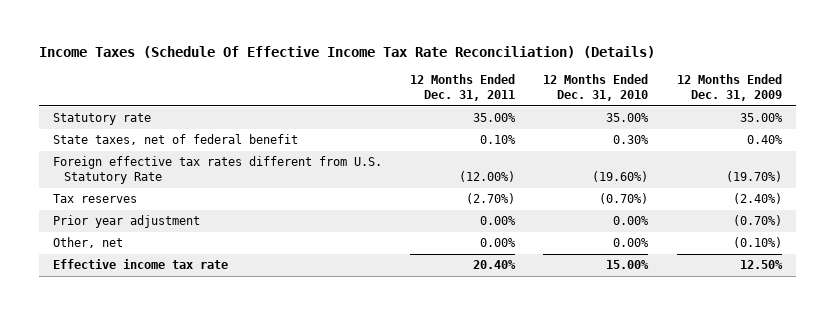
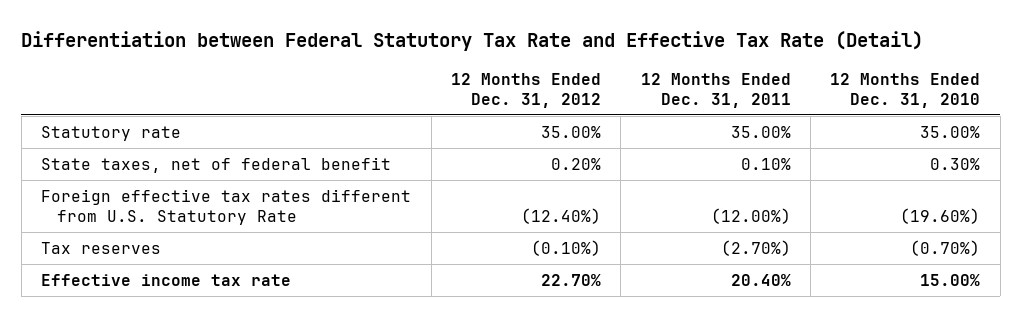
[39,46,656,59] Income Taxes (Schedule Of Effective Income Tax Rate Reconciliation) (Details) -> [21,30,924,51] Differentiation between Federal Statutory Tax Rate and Effective Tax Rate (Detail)
[676,74,782,102] 12 Months Ended Dec. 31, 2009 -> none
none -> [451,72,602,108] 12 Months Ended Dec. 31, 2012
[53,215,201,229] Prior year adjustment -> none
[53,237,124,249] Other, net -> none

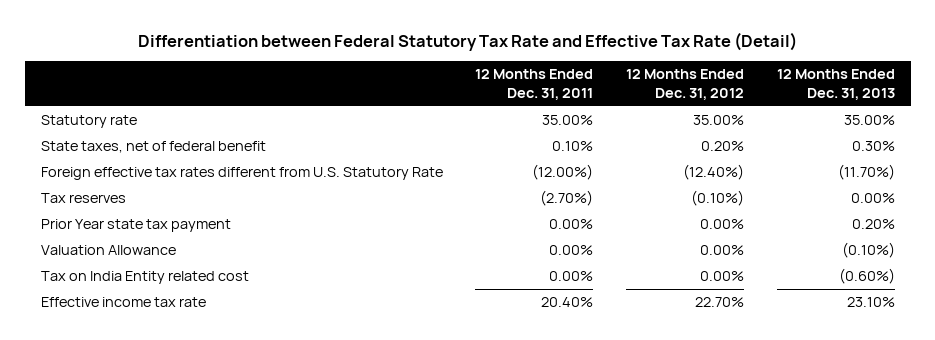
[830,72,981,108] 12 Months Ended Dec. 31, 2010 -> none
none -> [776,69,895,100] 12 Months Ended Dec. 31, 2013
none -> [40,219,231,233] Prior Year state tax payment
none -> [40,245,176,256] Valuation Allowance
none -> [40,271,249,285] Tax on India Entity related cost

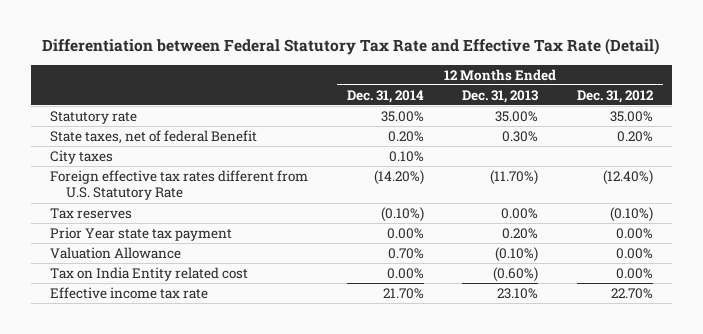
[475,69,594,100] 12 Months Ended Dec. 31, 2011 -> none
none -> [346,89,424,103] Dec. 31, 2014
[40,141,266,154] State taxes, net of federal benefit -> [49,129,257,144] State taxes, net of federal Benefit
none -> [49,149,113,164] City taxes

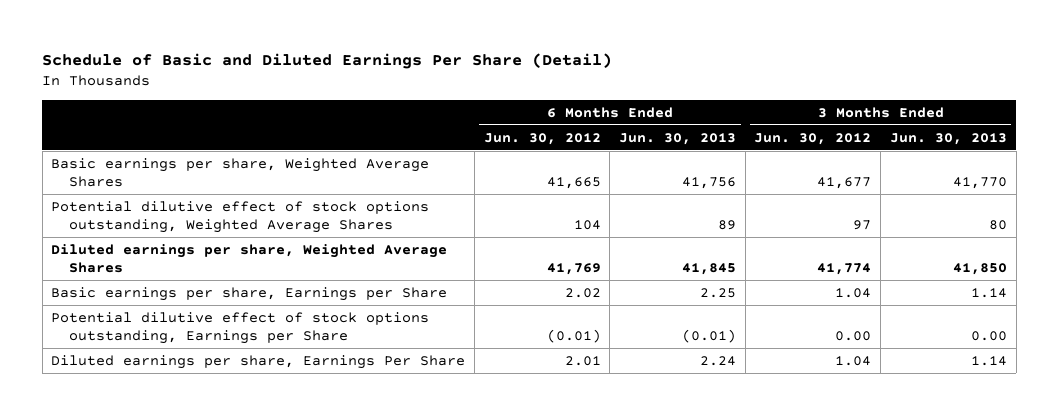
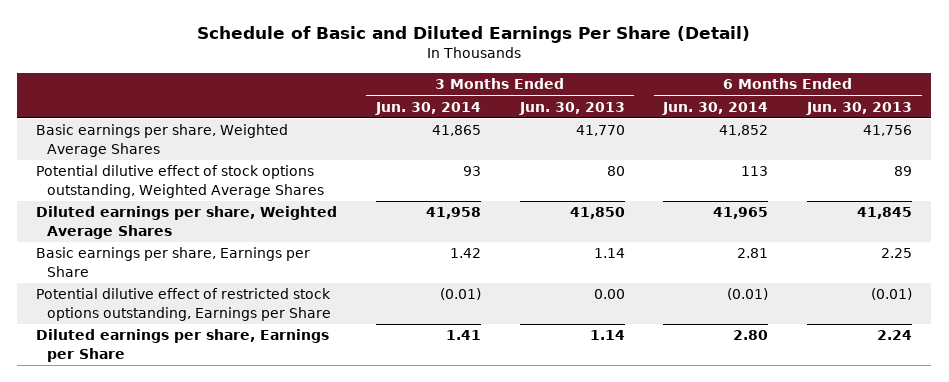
[483,132,601,145] Jun. 30, 2012 -> none
[754,132,872,145] Jun. 30, 2012 -> none
none -> [375,101,482,115] Jun. 30, 2014
none -> [662,101,769,115] Jun. 30, 2014
[51,311,430,344] Potential dilutive effect of stock options outstanding, Earnings per Share -> [36,288,332,321] Potential dilutive effect of restricted stock options outstanding, Earnings per Share
[51,354,466,369] Diluted earnings per share, Earnings Per Share -> [36,329,330,362] Diluted earnings per share, Earnings per Share

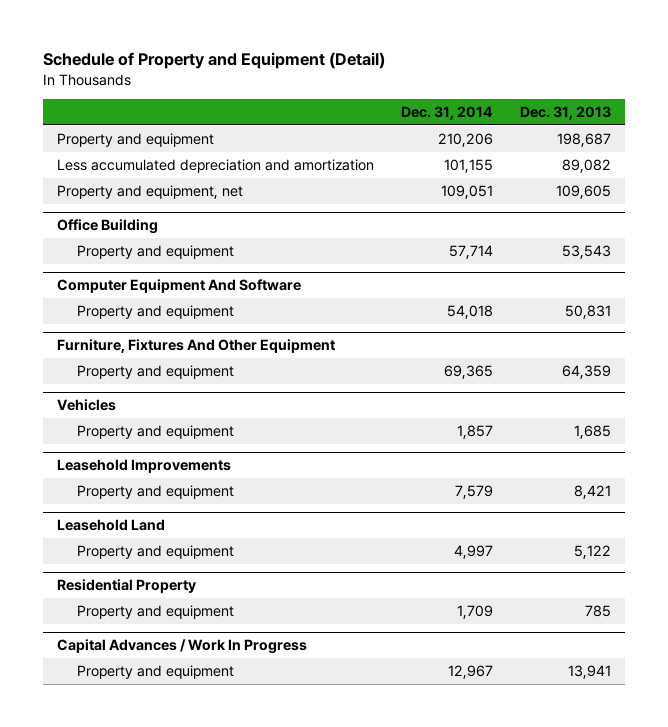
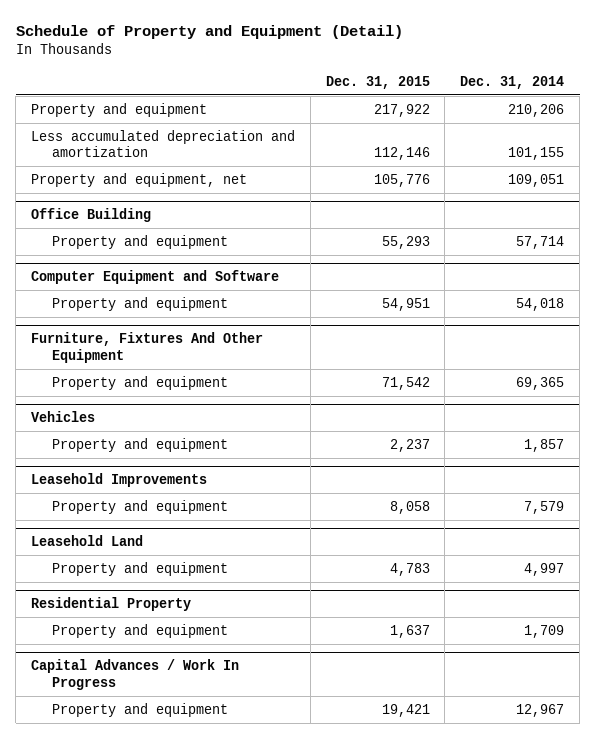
[519,105,611,120] Dec. 31, 2013 -> none
none -> [325,75,430,89] Dec. 31, 2015
[56,279,301,294] Computer Equipment And Software -> [30,270,279,285] Computer Equipment and Software

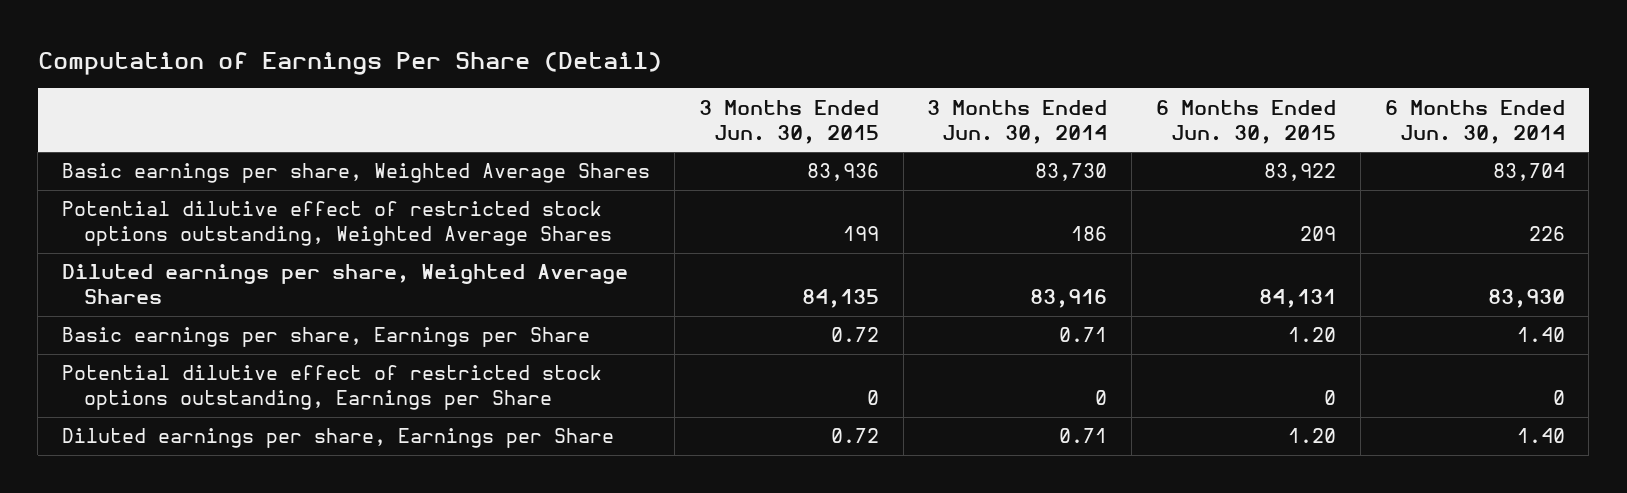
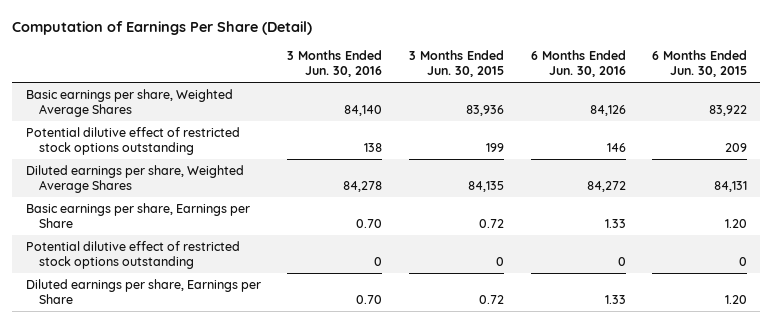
[927,99,1108,144] 3 Months Ended Jun. 30, 2014 -> none
[1384,99,1565,144] 6 Months Ended Jun. 30, 2014 -> none
none -> [287,49,383,78] 3 Months Ended Jun. 30, 2016
none -> [530,49,626,78] 6 Months Ended Jun. 30, 2016
[62,201,612,247] Potential dilutive effect of restricted stock options outstanding, Weighted Average Shares -> [25,126,240,156] Potential dilutive effect of restricted stock options outstanding
[62,365,603,411] Potential dilutive effect of restricted stock options outstanding, Earnings per Share -> [25,240,240,270] Potential dilutive effect of restricted stock options outstanding

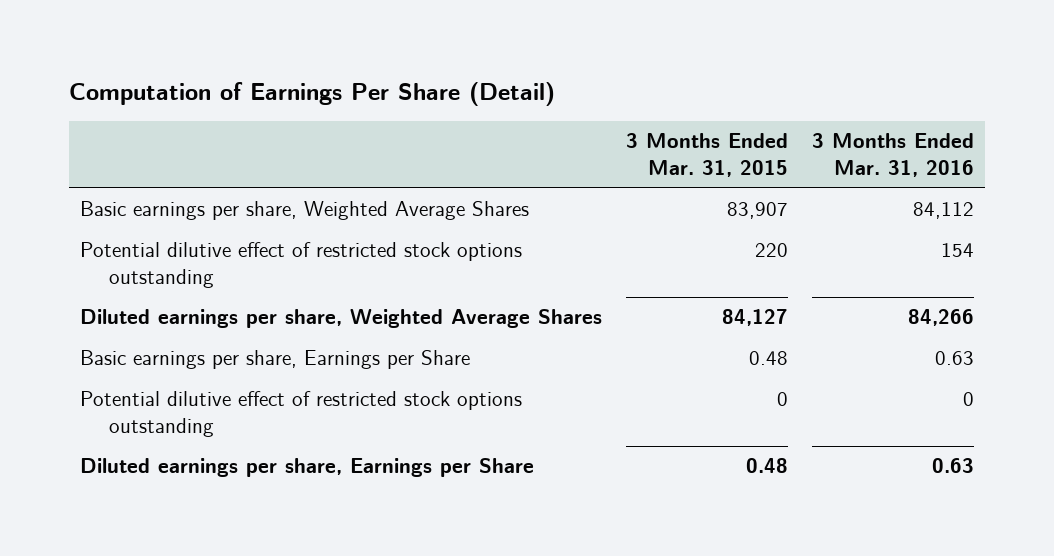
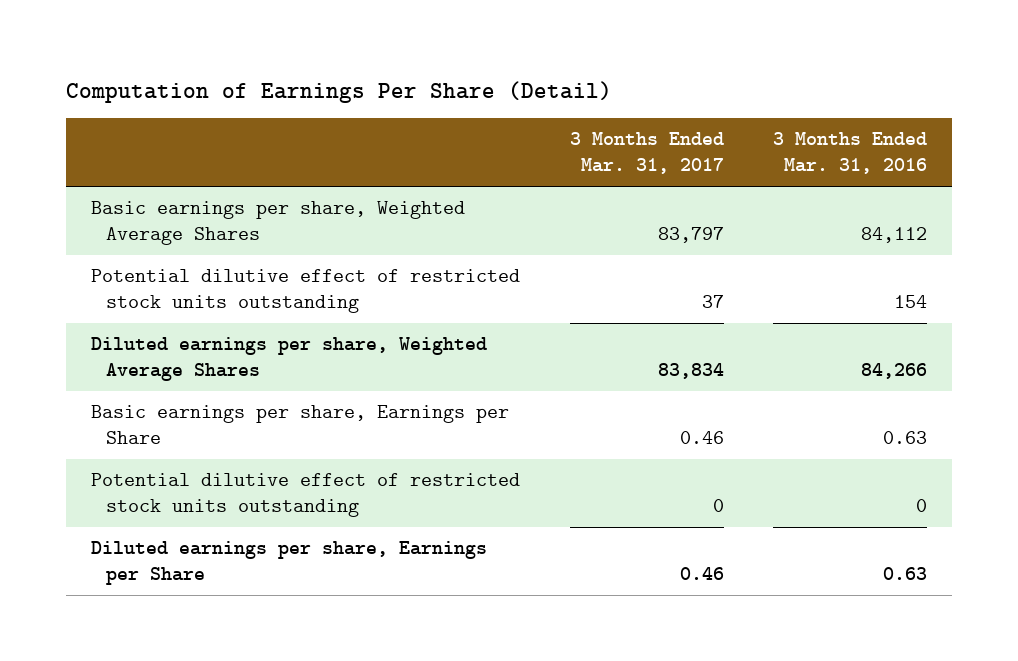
[625,133,788,177] 3 Months Ended Mar. 31, 2015 -> none
none -> [569,132,724,175] 3 Months Ended Mar. 31, 2017
[80,242,523,288] Potential dilutive effect of restricted stock options outstanding -> [90,269,520,314] Potential dilutive effect of restricted stock units outstanding
[80,391,523,437] Potential dilutive effect of restricted stock options outstanding -> [90,473,520,518] Potential dilutive effect of restricted stock units outstanding

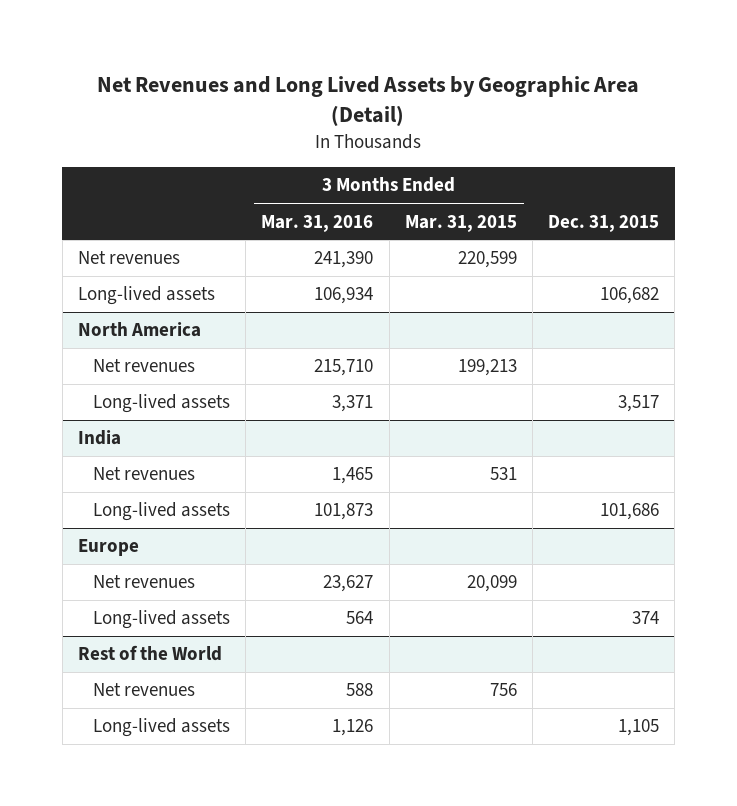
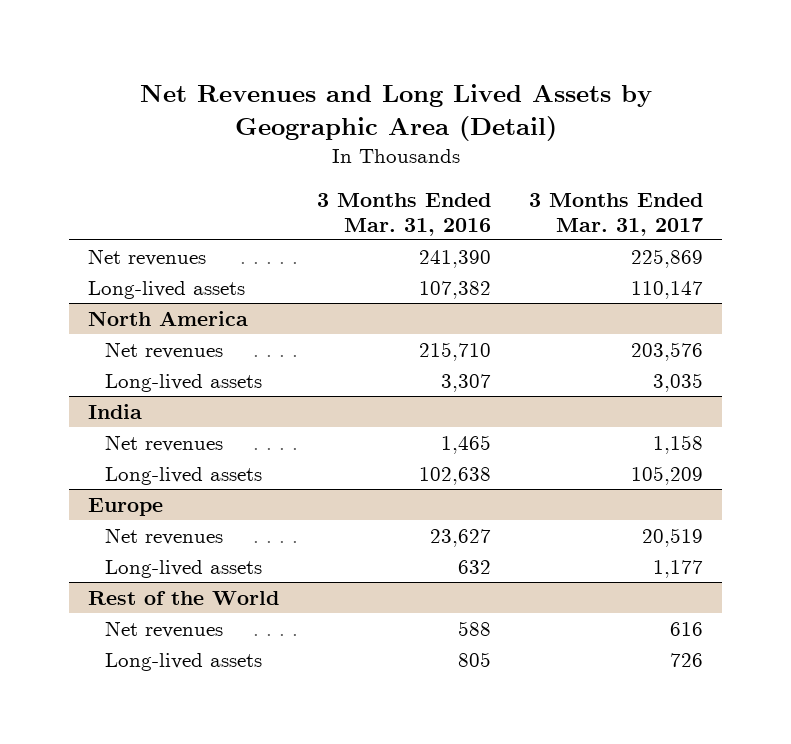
[404,214,517,232] Mar. 31, 2015 -> none
[547,214,659,232] Dec. 31, 2015 -> none
none -> [529,193,704,236] 3 Months Ended Mar. 31, 2017
[314,287,374,305] 106,934 -> [419,280,492,299] 107,382
[332,395,374,413] 3,371 -> [441,373,492,392] 3,307
[314,503,374,521] 101,873 -> [419,466,492,485] 102,638
[346,611,374,625] 564 -> [458,559,492,574] 632
[332,719,374,737] 1,126 -> [458,651,492,667] 805

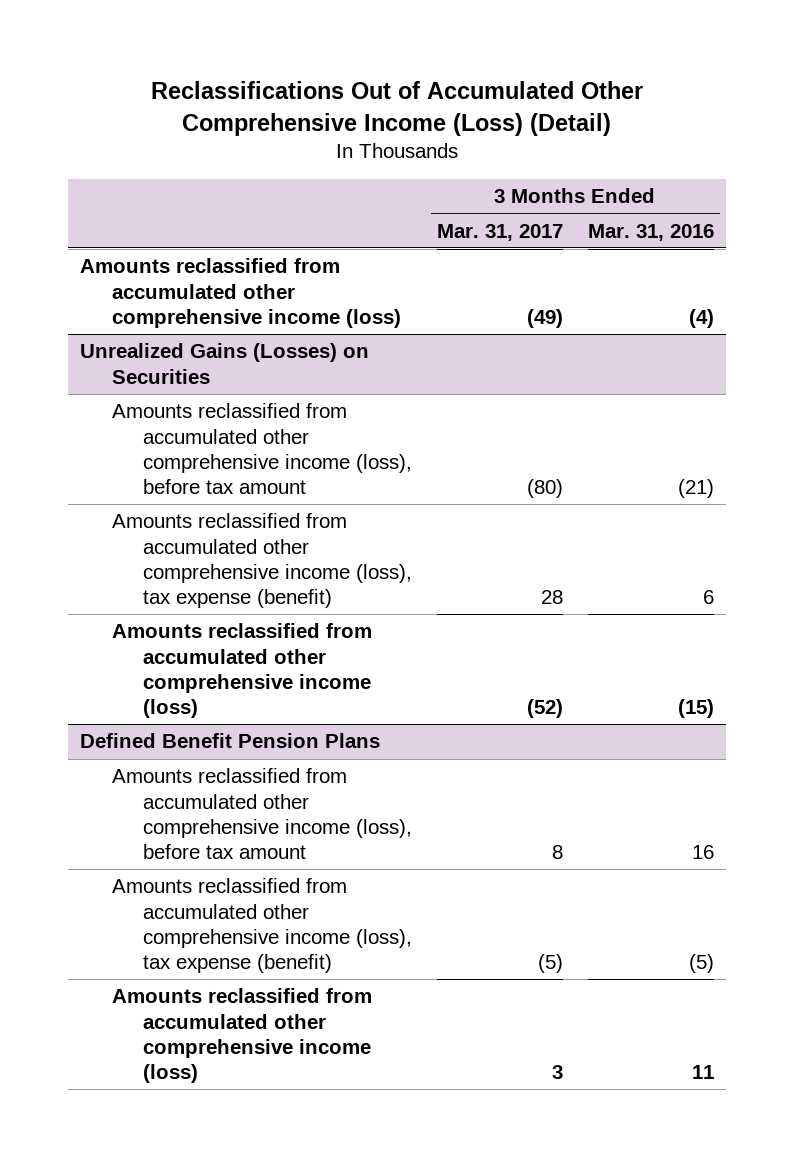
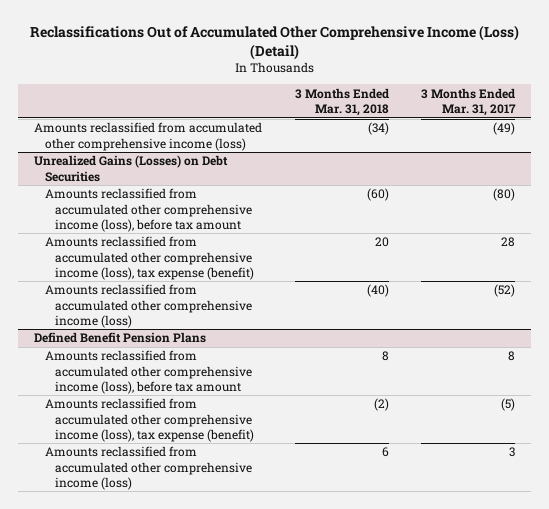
[587,223,714,241] Mar. 31, 2016 -> none
none -> [294,87,389,116] 3 Months Ended Mar. 31, 2018
[80,343,370,384] Unrealized Gains (Losses) on Securities -> [34,155,229,182] Unrealized Gains (Losses) on Debt Securities

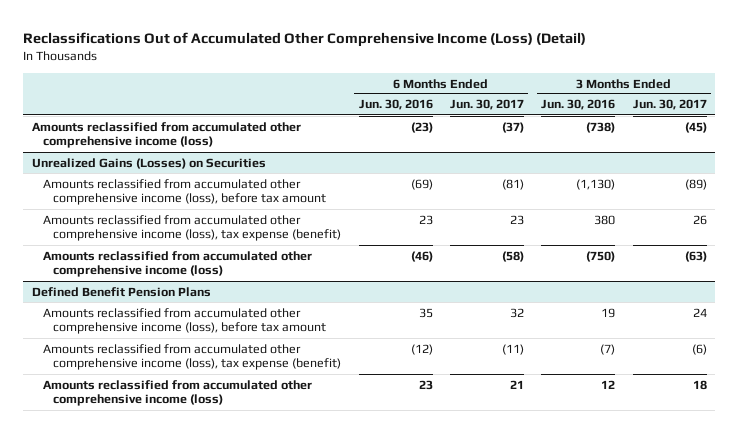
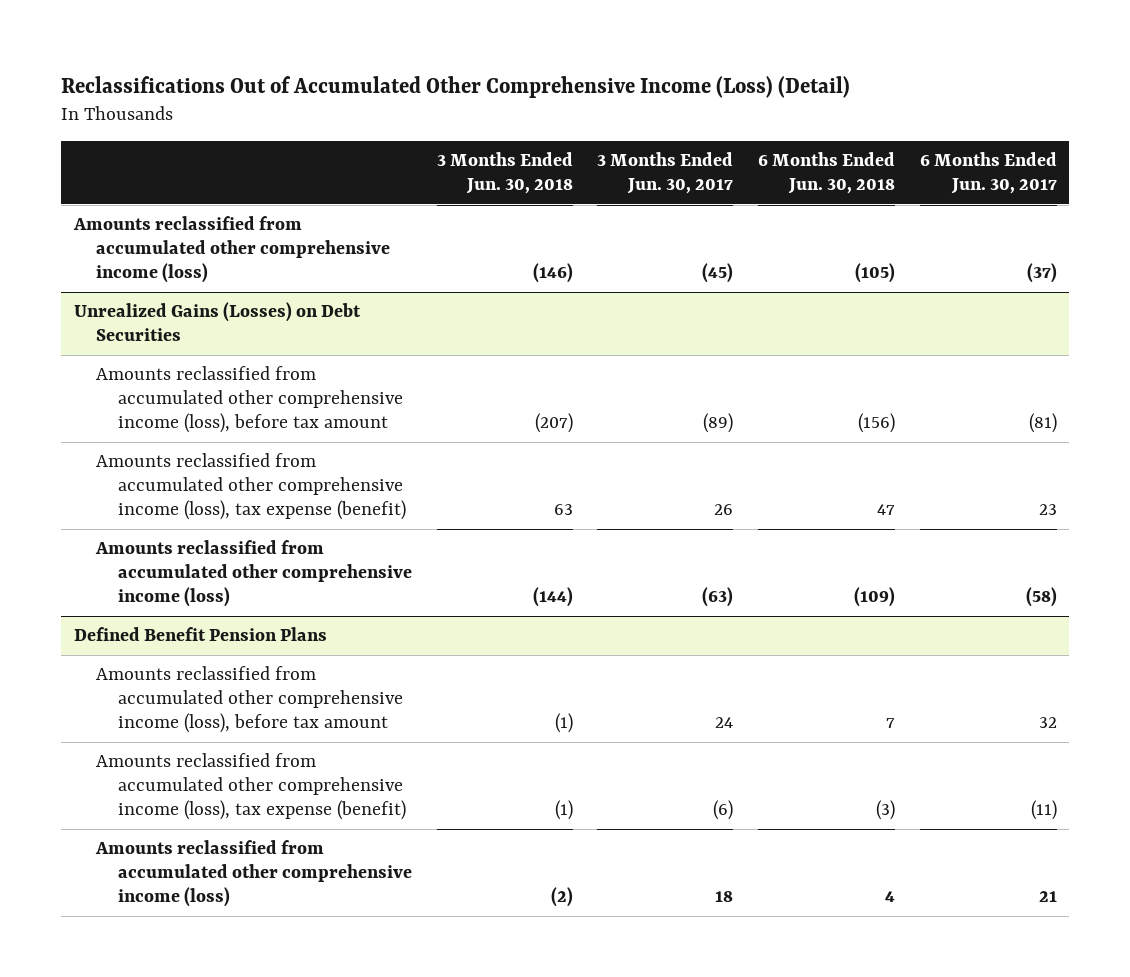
[358,99,433,111] Jun. 30, 2016 -> none
[541,99,616,111] Jun. 30, 2016 -> none
none -> [436,152,573,195] 3 Months Ended Jun. 30, 2018
none -> [758,152,896,195] 6 Months Ended Jun. 30, 2018
[32,157,267,169] Unrealized Gains (Losses) on Securities -> [73,302,361,342] Unrealized Gains (Losses) on Debt Securities

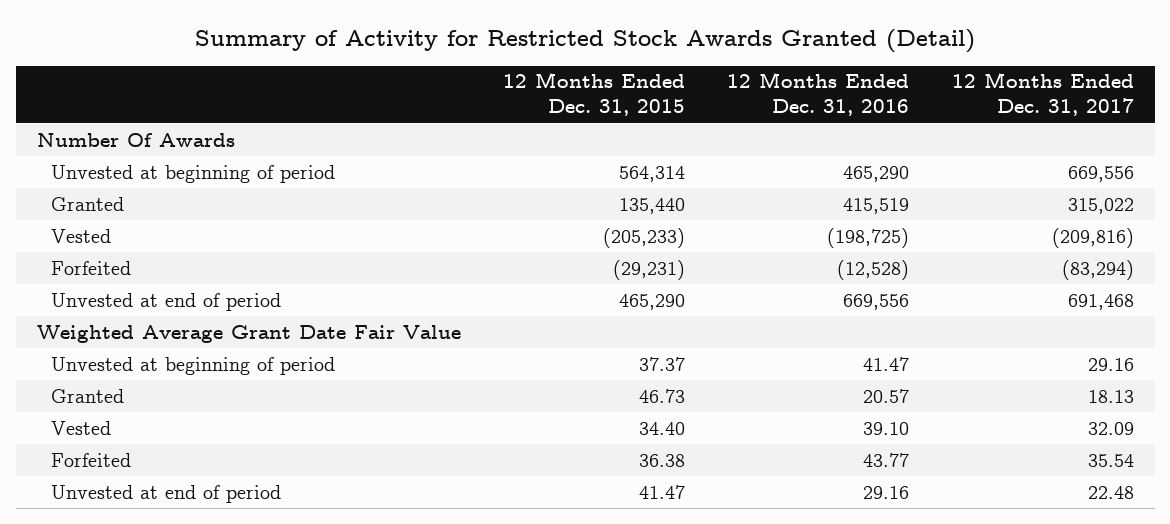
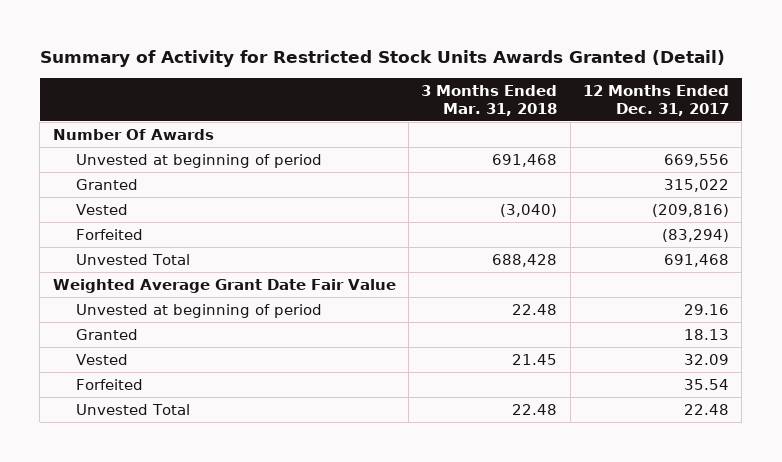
[195,29,976,54] Summary of Activity for Restricted Stock Awards Granted (Detail) -> [39,49,725,67] Summary of Activity for Restricted Stock Units Awards Granted (Detail)
[503,72,686,117] 12 Months Ended Dec. 31, 2015 -> none
[727,72,910,117] 12 Months Ended Dec. 31, 2016 -> none
none -> [421,84,558,116] 3 Months Ended Mar. 31, 2018
[51,292,282,311] Unvested at end of period -> [76,253,191,265] Unvested Total
[51,484,282,503] Unvested at end of period -> [76,403,191,415] Unvested Total

